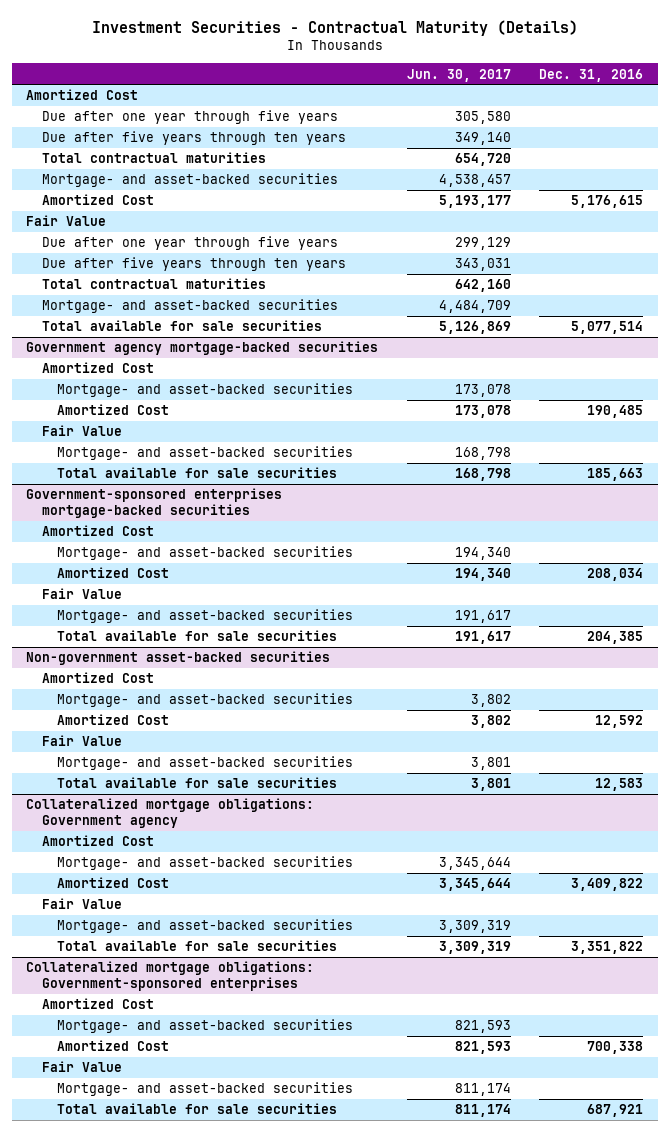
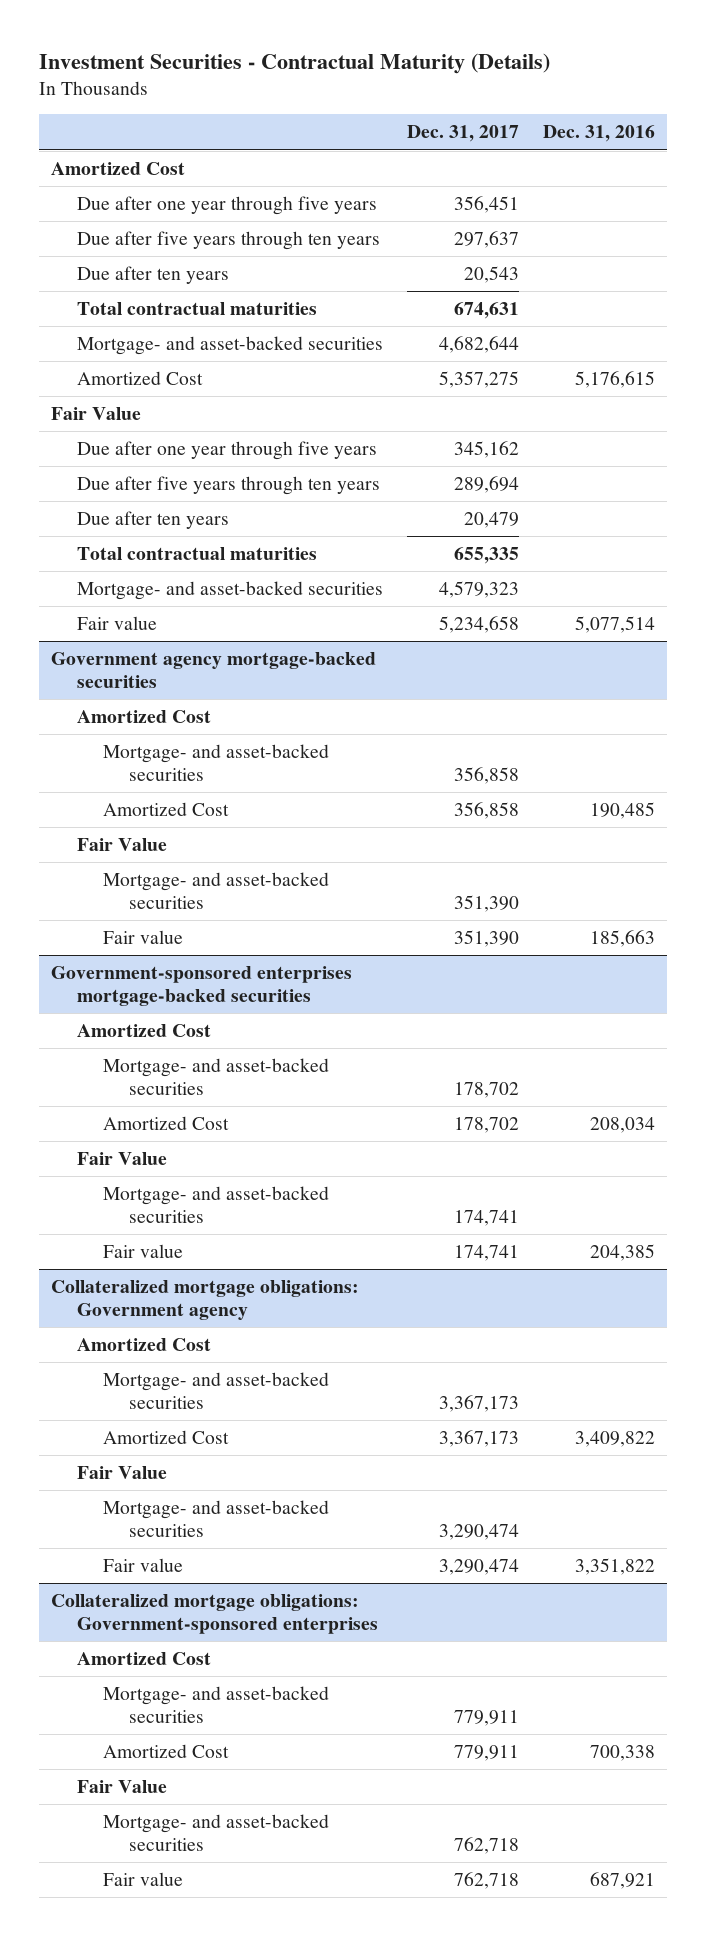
[406,68,511,82] Jun. 30, 2017 -> none
none -> [406,125,519,143] Dec. 31, 2017
none -> [76,266,229,285] Due after ten years
none -> [76,511,229,530] Due after ten years
[41,320,322,332] Total available for sale securities -> [76,616,157,631] Fair value
[57,467,338,479] Total available for sale securities -> [102,930,183,945] Fair value
[26,651,331,666] Non-government asset-backed securities -> none
[41,672,154,684] Amortized Cost -> none
[57,693,354,708] Mortgage- and asset-backed securities -> none
[57,714,170,726] Amortized Cost -> none
[41,735,122,747] Fair Value -> none
[57,756,354,771] Mortgage- and asset-backed securities -> none
[57,777,338,789] Total available for sale securities -> none
[57,630,338,642] Total available for sale securities -> [102,1244,183,1259] Fair value
[57,940,338,952] Total available for sale securities -> [102,1558,183,1573] Fair value
[57,1103,338,1115] Total available for sale securities -> [102,1872,183,1887] Fair value

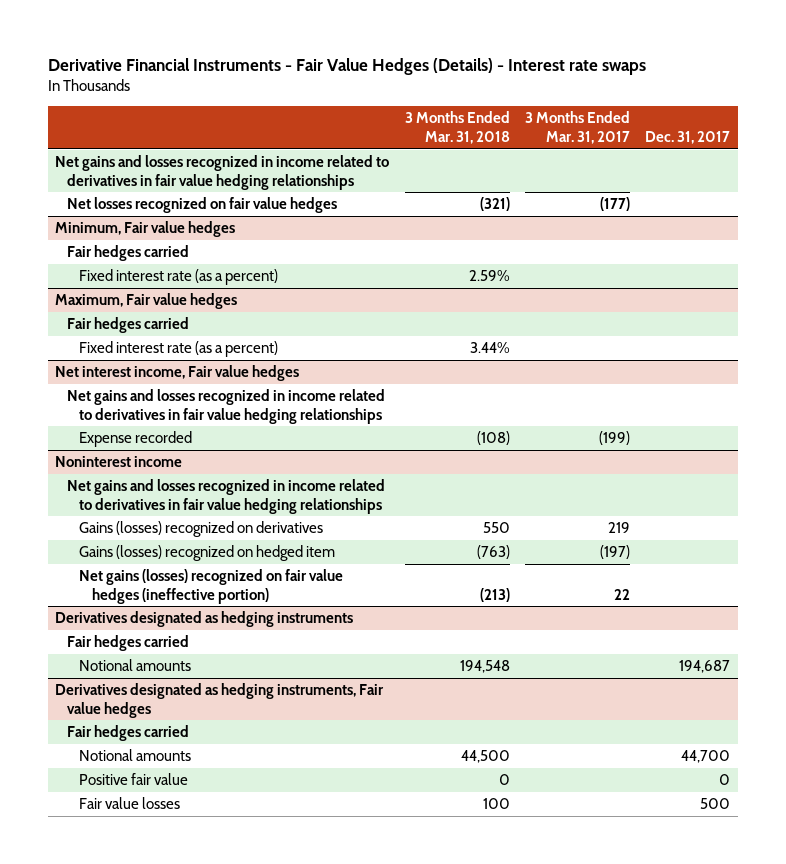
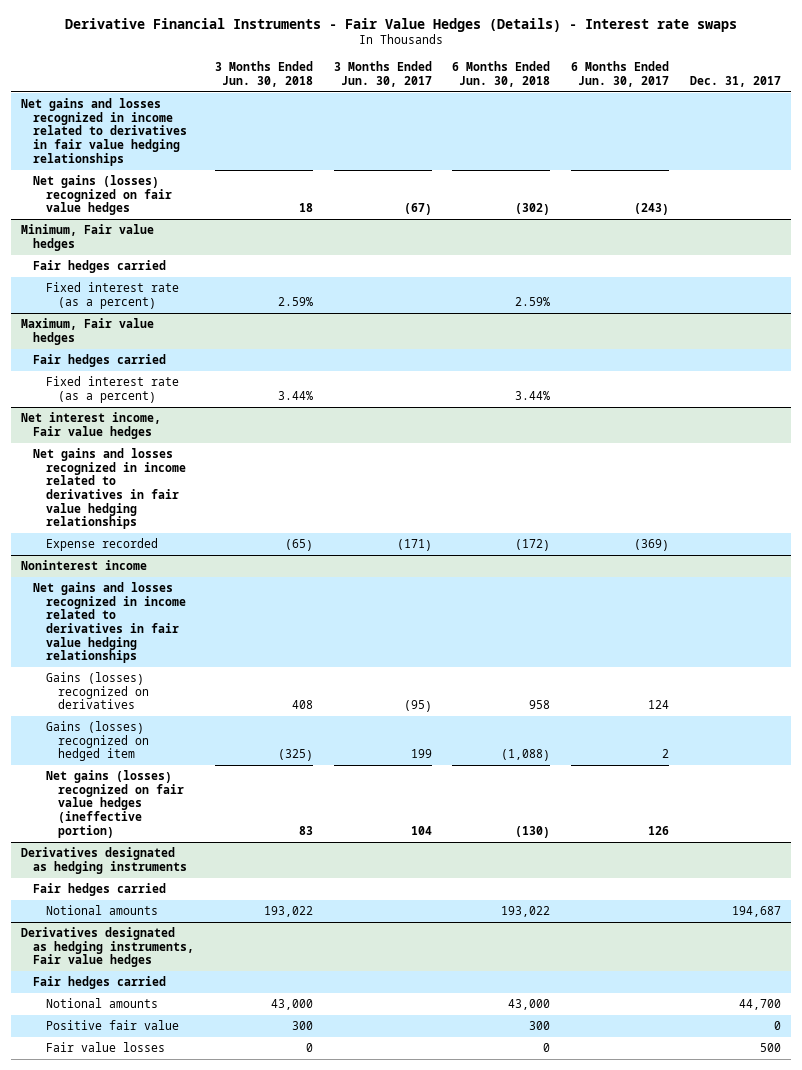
[404,111,510,144] 3 Months Ended Mar. 31, 2018 -> none
[524,111,630,144] 3 Months Ended Mar. 31, 2017 -> none
none -> [215,61,314,87] 3 Months Ended Jun. 30, 2018
none -> [333,61,432,87] 3 Months Ended Jun. 30, 2017
none -> [452,61,551,87] 6 Months Ended Jun. 30, 2018
none -> [570,61,669,87] 6 Months Ended Jun. 30, 2017
[67,197,338,214] Net losses recognized on fair value hedges -> [33,175,172,216] Net gains (losses) recognized on fair value hedges

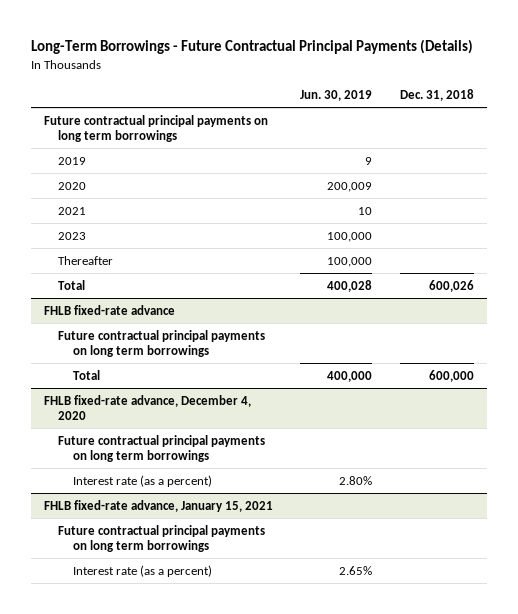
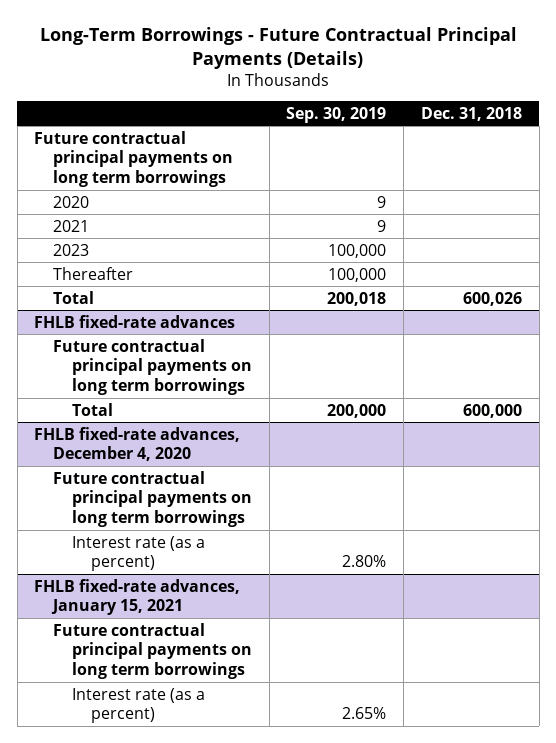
[300,90,373,102] Jun. 30, 2019 -> none
none -> [286,106,387,123] Sep. 30, 2019
[58,156,87,165] 2019 -> none
[44,304,176,315] FHLB fixed-rate advance -> [34,314,236,328] FHLB fixed-rate advances
[44,394,252,421] FHLB fixed-rate advance, December 4, 2020 -> [34,426,241,462] FHLB fixed-rate advances, December 4, 2020
[44,499,274,512] FHLB fixed-rate advance, January 15, 2021 -> [34,578,241,616] FHLB fixed-rate advances, January 15, 2021

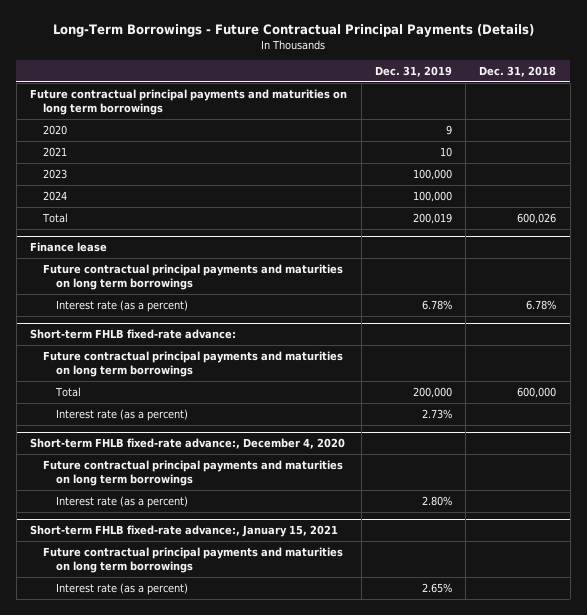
[286,106,387,123] Sep. 30, 2019 -> none
none -> [374,66,452,78] Dec. 31, 2019
[34,130,234,188] Future contractual principal payments on long term borrowings -> [30,88,348,116] Future contractual principal payments and maturities on long term borrowings
[53,266,134,280] Thereafter -> none
none -> [43,190,68,201] 2024
none -> [30,242,108,253] Finance lease
none -> [43,263,344,291] Future contractual principal payments and maturities on long term borrowings
none -> [56,299,189,312] Interest rate (as a percent)
[34,314,236,328] FHLB fixed-rate advances -> [30,329,237,340] Short-term FHLB fixed-rate advance:
[53,338,253,396] Future contractual principal payments on long term borrowings -> [43,350,344,378] Future contractual principal payments and maturities on long term borrowings
none -> [56,408,189,421] Interest rate (as a percent)
[34,426,241,462] FHLB fixed-rate advances, December 4, 2020 -> [30,438,346,450] Short-term FHLB fixed-rate advance:, December 4, 2020
[53,470,253,528] Future contractual principal payments on long term borrowings -> [43,459,344,487] Future contractual principal payments and maturities on long term borrowings
[34,578,241,616] FHLB fixed-rate advances, January 15, 2021 -> [30,525,339,538] Short-term FHLB fixed-rate advance:, January 15, 2021
[53,622,253,680] Future contractual principal payments on long term borrowings -> [43,546,344,574] Future contractual principal payments and maturities on long term borrowings

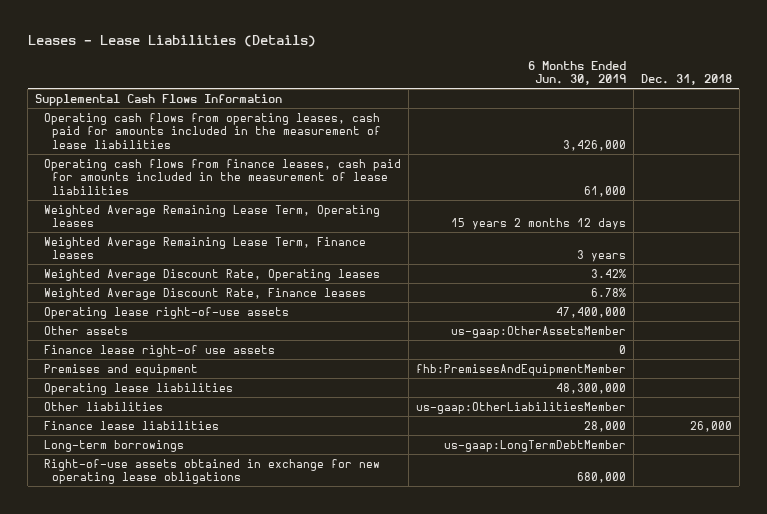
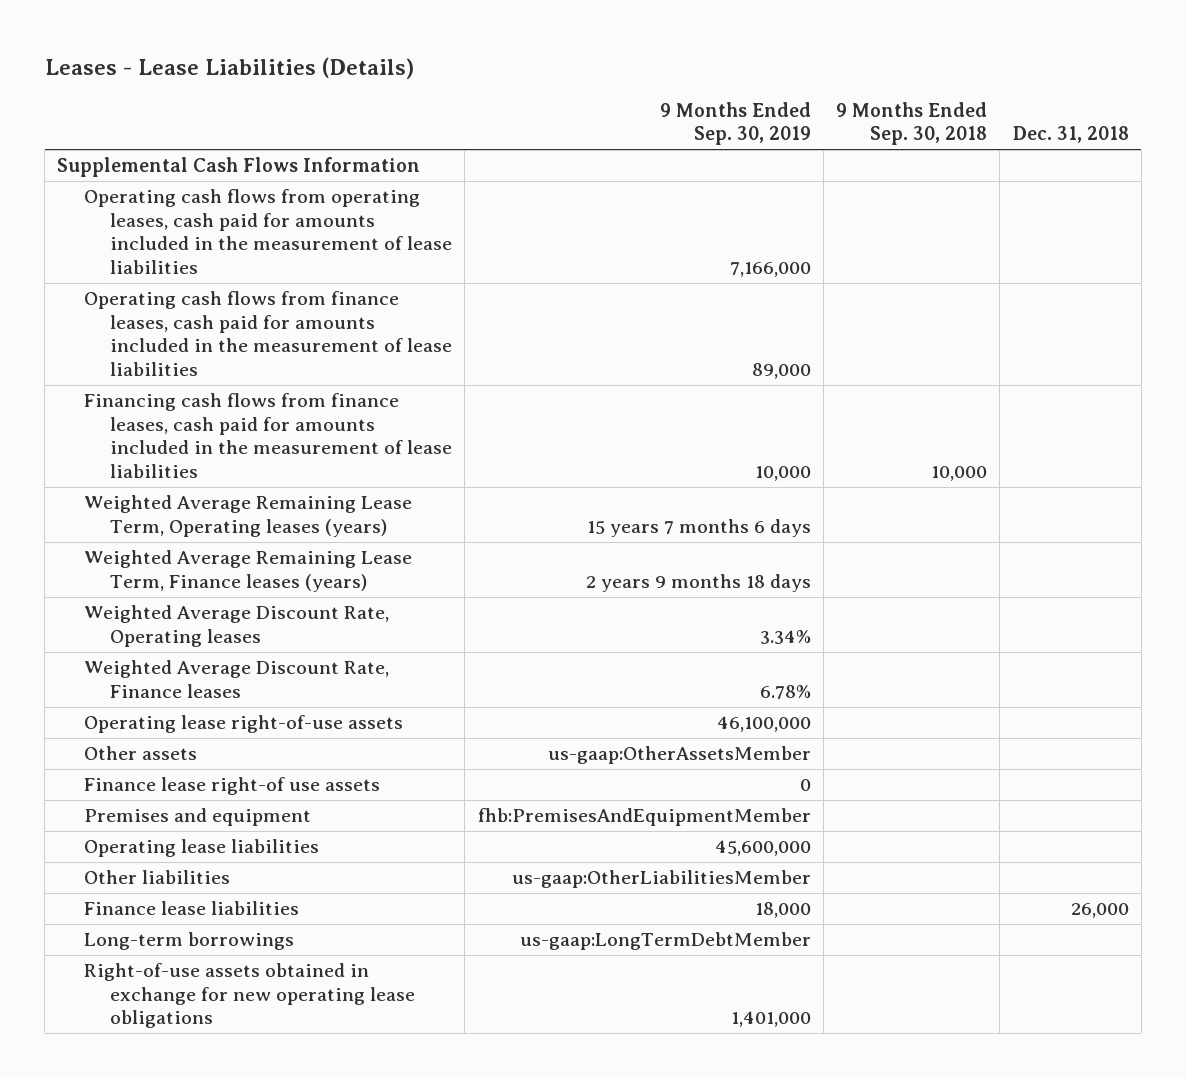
[527,60,626,86] 6 Months Ended Jun. 30, 2019 -> none
none -> [659,101,811,146] 9 Months Ended Sep. 30, 2019
none -> [836,101,988,146] 9 Months Ended Sep. 30, 2018
none -> [83,393,453,479] Financing cash flows from finance leases, cash paid for amounts included in the measurement of lease liabilities
[43,204,380,228] Weighted Average Remaining Lease Term, Operating leases -> [83,495,412,537] Weighted Average Remaining Lease Term, Operating leases (years)
[43,236,366,260] Weighted Average Remaining Lease Term, Finance leases -> [83,550,412,592] Weighted Average Remaining Lease Term, Finance leases (years)

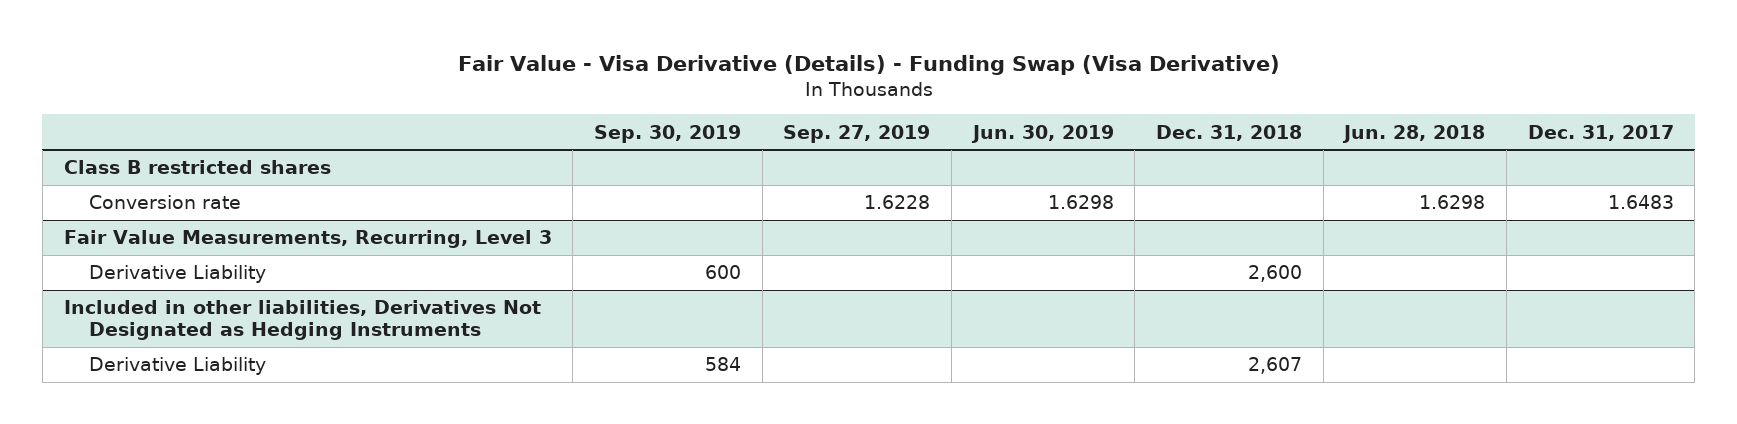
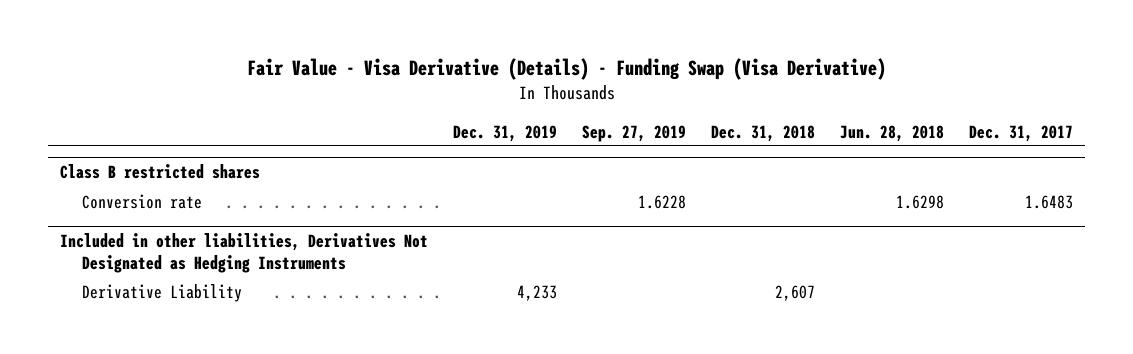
[593,124,741,143] Sep. 30, 2019 -> none
[970,124,1114,143] Jun. 30, 2019 -> none
none -> [453,124,558,142] Dec. 31, 2019
[63,230,552,249] Fair Value Measurements, Recurring, Level 3 -> none
[89,265,267,284] Derivative Liability -> none

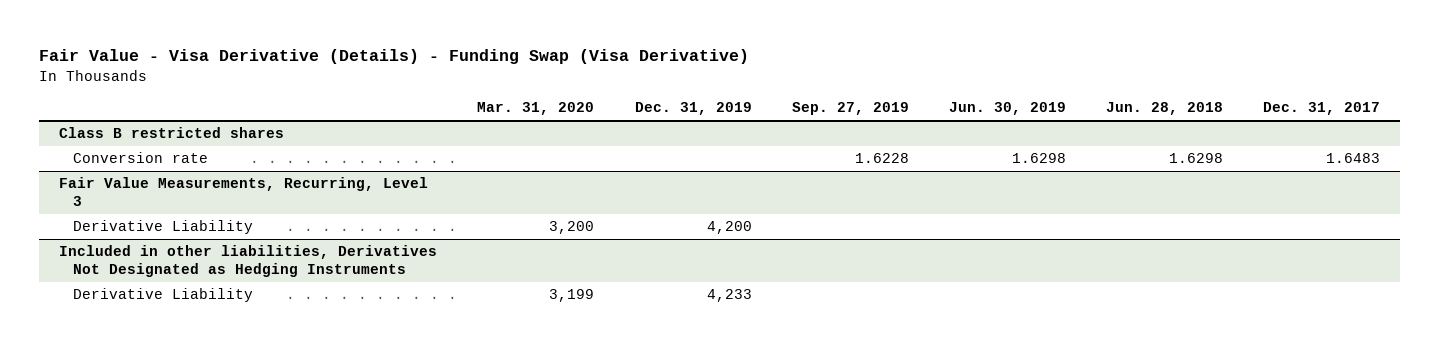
[711,124,816,142] Dec. 31, 2018 -> none
none -> [477,102,595,116] Mar. 31, 2020
none -> [948,102,1066,116] Jun. 30, 2019
none -> [59,177,429,206] Fair Value Measurements, Recurring, Level 3
none -> [73,220,254,235] Derivative Liability

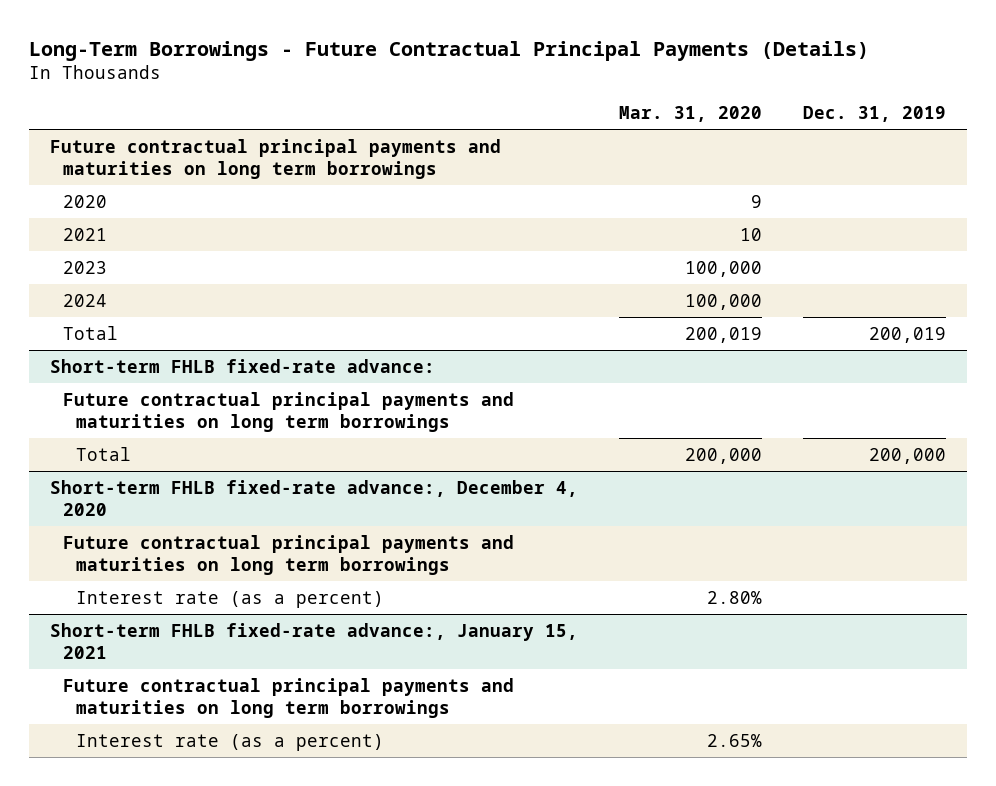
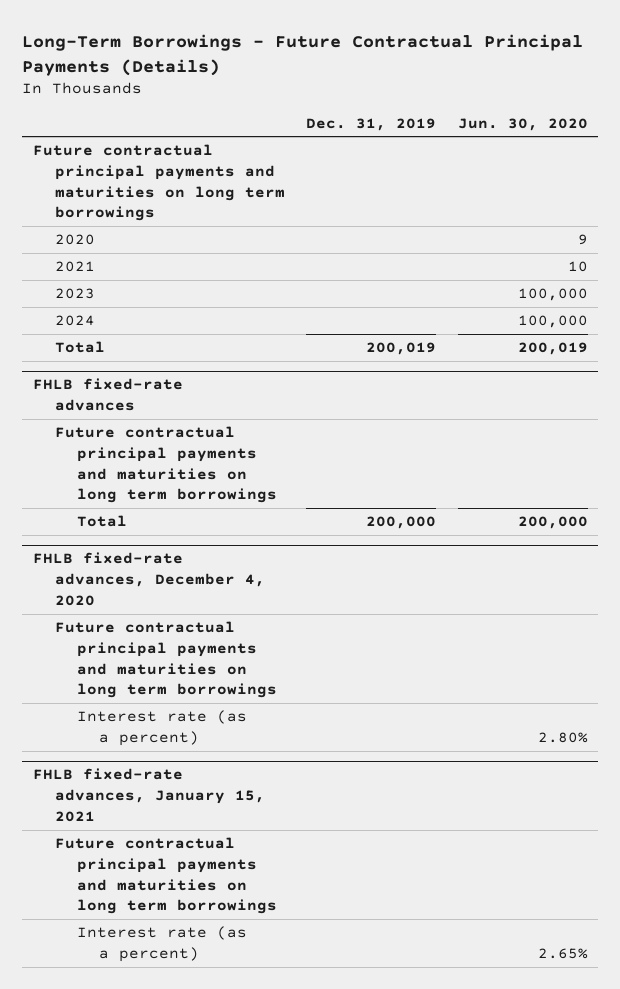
[618,106,762,123] Mar. 31, 2020 -> none
none -> [457,117,588,131] Jun. 30, 2020
[49,358,435,373] Short-term FHLB fixed-rate advance: -> [32,378,183,412] FHLB fixed-rate advances
[49,479,578,516] Short-term FHLB fixed-rate advance:, December 4, 2020 -> [32,552,265,606] FHLB fixed-rate advances, December 4, 2020
[49,622,578,659] Short-term FHLB fixed-rate advance:, January 15, 2021 -> [32,768,265,822] FHLB fixed-rate advances, January 15, 2021

